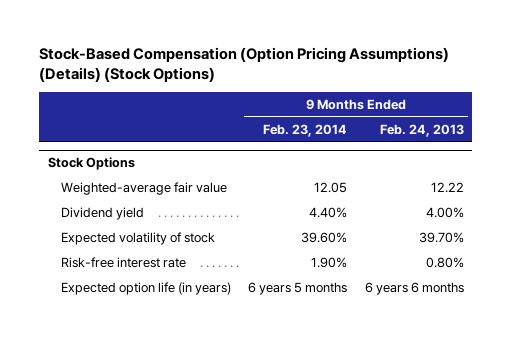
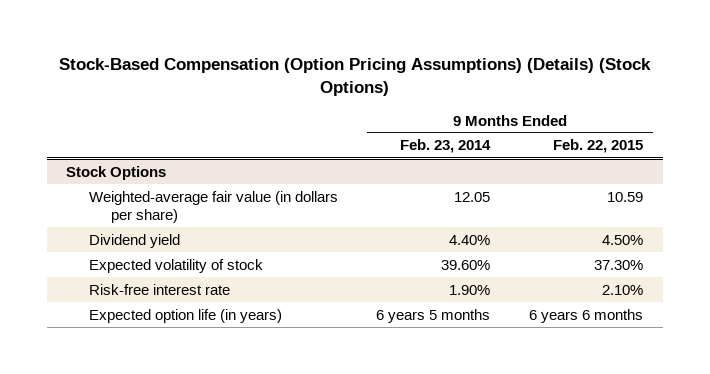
[379,123,464,137] Feb. 24, 2013 -> none
none -> [553,139,644,154] Feb. 22, 2015
[60,181,227,195] Weighted-average fair value -> [88,190,338,223] Weighted-average fair value (in dollars per share)

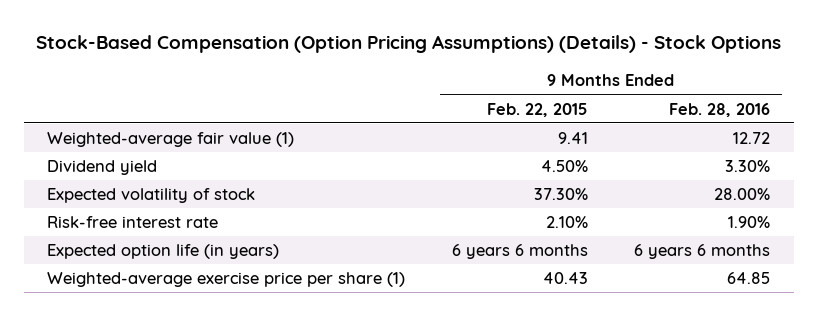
[58,58,651,97] Stock-Based Compensation (Option Pricing Assumptions) (Details) (Stock Options) -> [35,35,781,54] Stock-Based Compensation (Option Pricing Assumptions) (Details) - Stock Options
[400,139,492,154] Feb. 23, 2014 -> none
none -> [669,102,771,117] Feb. 28, 2016
[66,165,167,180] Stock Options -> none
[88,190,338,223] Weighted-average fair value (in dollars per share) -> [46,132,294,148] Weighted-average fair value (1)
[607,191,644,202] 10.59 -> [557,132,588,145] 9.41
none -> [46,272,405,288] Weighted-average exercise price per share (1)

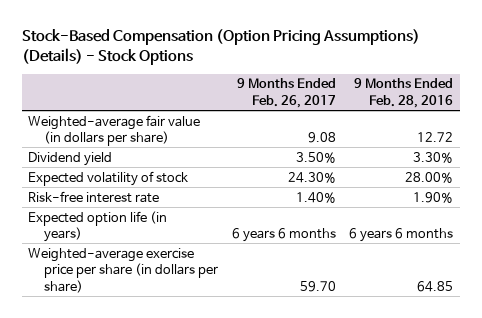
[486,102,588,117] Feb. 22, 2015 -> none
none -> [236,78,336,108] 9 Months Ended Feb. 26, 2017
[46,132,294,148] Weighted-average fair value (1) -> [28,114,201,147] Weighted-average fair value (in dollars per share)
[46,272,405,288] Weighted-average exercise price per share (1) -> [28,247,219,293] Weighted-average exercise price per share (in dollars per share)

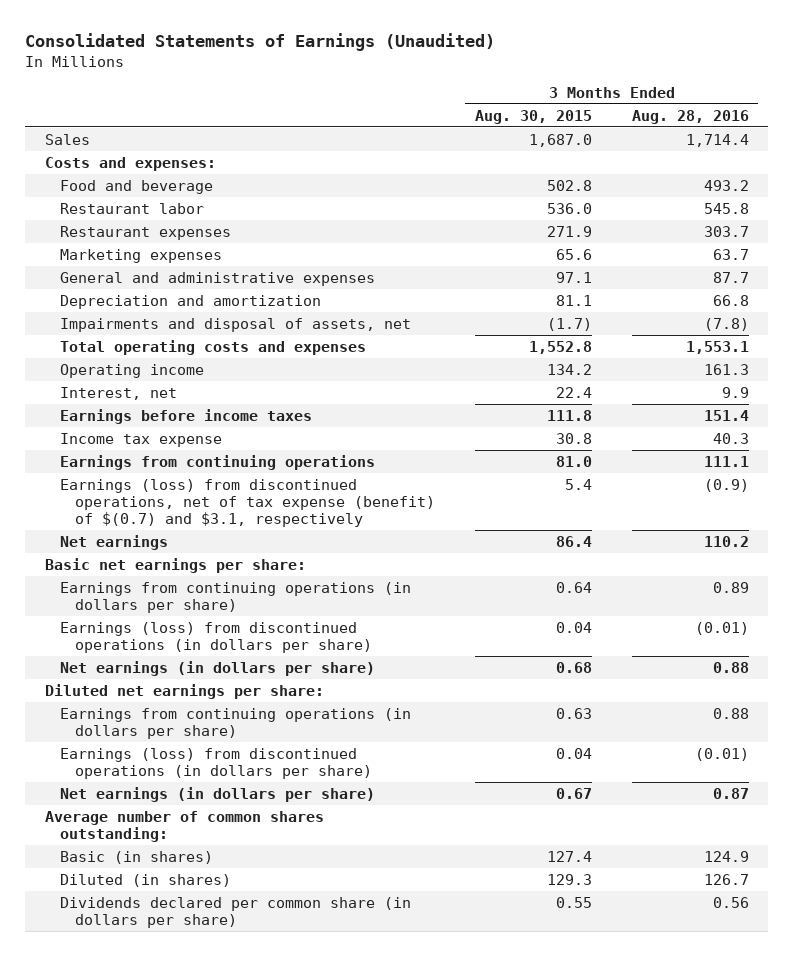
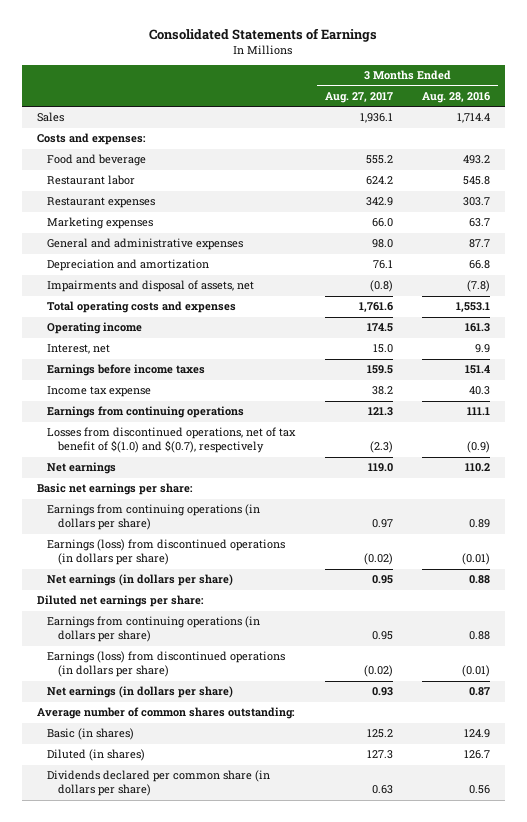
[25,33,496,52] Consolidated Statements of Earnings (Unaudited) -> [149,28,378,43] Consolidated Statements of Earnings
[474,109,592,124] Aug. 30, 2015 -> none
none -> [324,92,393,104] Aug. 27, 2017
[60,478,436,528] Earnings (loss) from discontinued operations, net of tax expense (benefit) of $(0.7) and $3.1, respectively -> [47,427,297,454] Losses from discontinued operations, net of tax benefit of $(1.0) and $(0.7), respectively

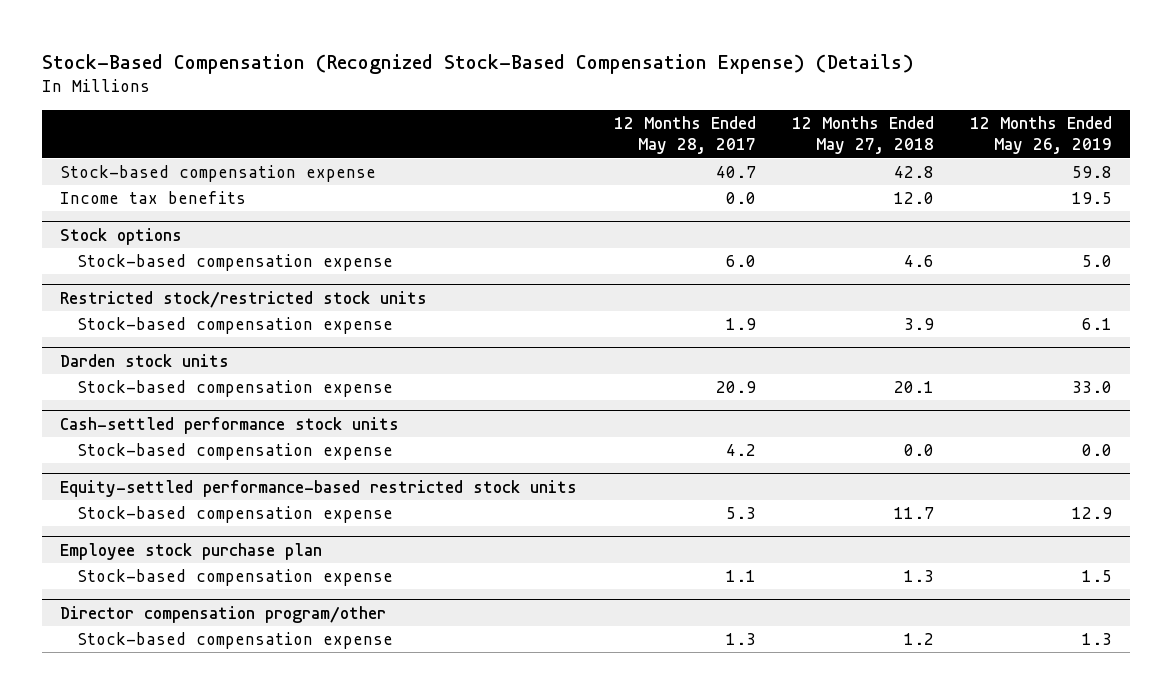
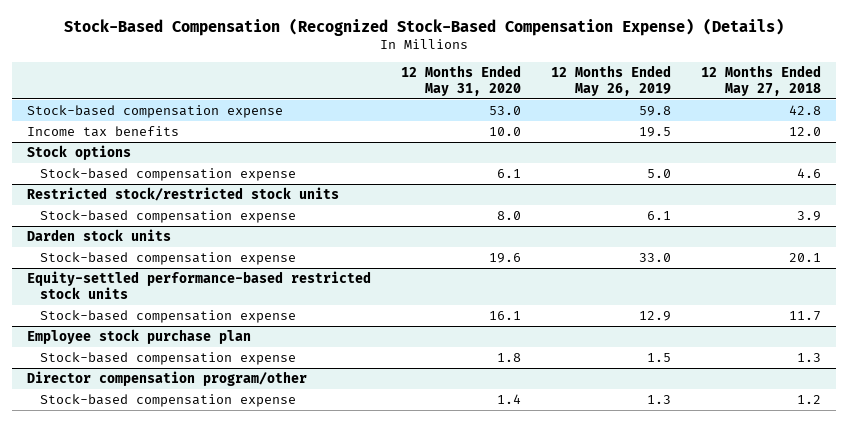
[613,115,756,155] 12 Months Ended May 28, 2017 -> none
none -> [401,65,522,96] 12 Months Ended May 31, 2020
[60,416,400,434] Cash-settled performance stock units -> none
[77,443,394,461] Stock-based compensation expense -> none

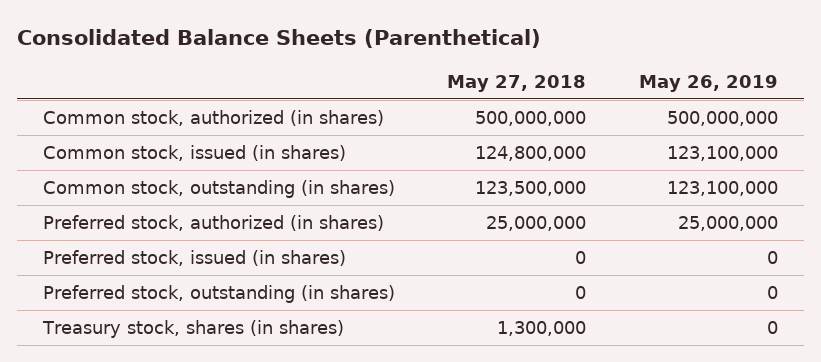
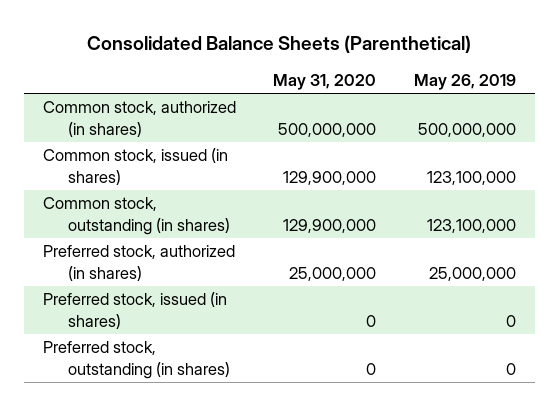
[447,74,587,92] May 27, 2018 -> none
none -> [273,73,377,90] May 31, 2020
[42,320,345,339] Treasury stock, shares (in shares) -> none

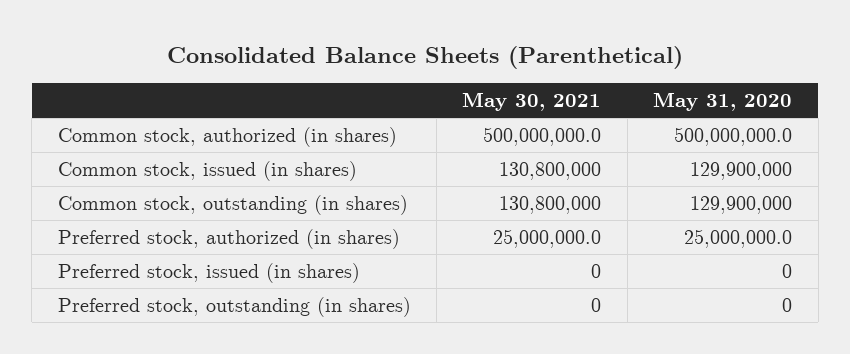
[413,73,516,90] May 26, 2019 -> none
none -> [462,92,602,112] May 30, 2021
[278,122,377,137] 500,000,000 -> [674,126,793,146] 500,000,000.0
[289,266,377,281] 25,000,000 -> [684,228,793,248] 25,000,000.0

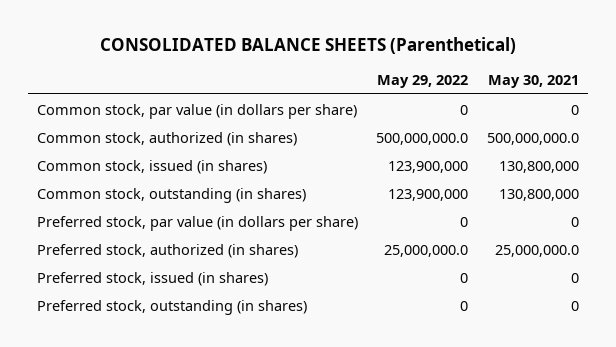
[166,46,683,70] Consolidated Balance Sheets (Parenthetical) -> [99,36,516,54] CONSOLIDATED BALANCE SHEETS (Parenthetical)
[653,92,793,112] May 31, 2020 -> none
none -> [377,74,469,88] May 29, 2022
none -> [36,103,357,119] Common stock, par value (in dollars per share)
none -> [36,215,358,231] Preferred stock, par value (in dollars per share)

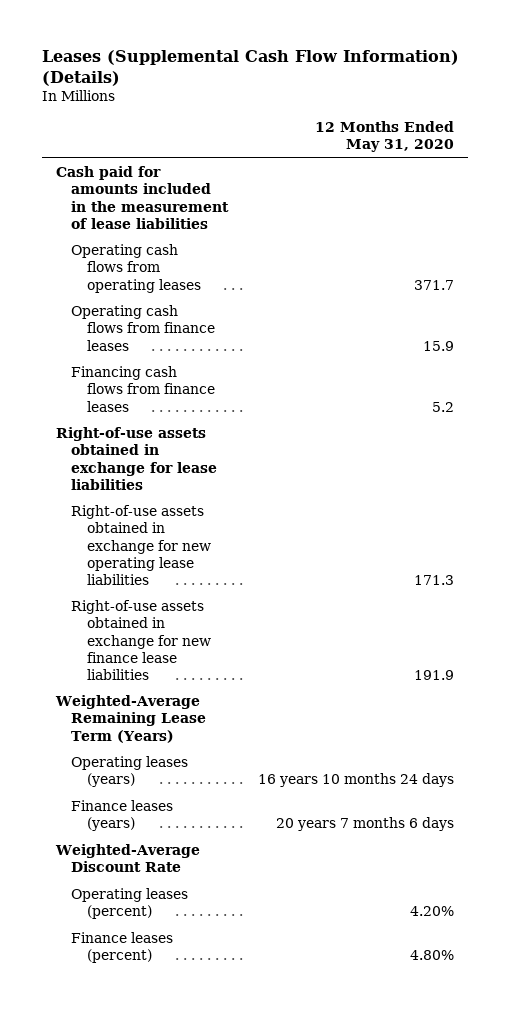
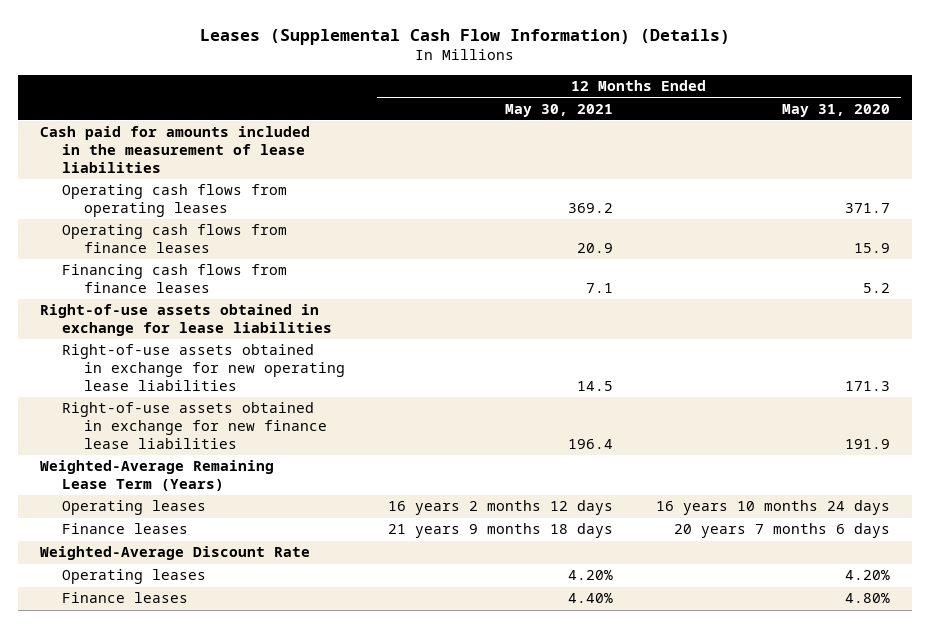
none -> [505,103,614,117] May 30, 2021
[71,756,189,788] Operating leases (years) -> [62,500,207,516] Operating leases
[71,800,174,832] Finance leases (years) -> [62,523,189,535] Finance leases
[71,888,189,920] Operating leases (percent) -> [62,569,207,585] Operating leases
[71,932,174,964] Finance leases (percent) -> [62,592,189,604] Finance leases

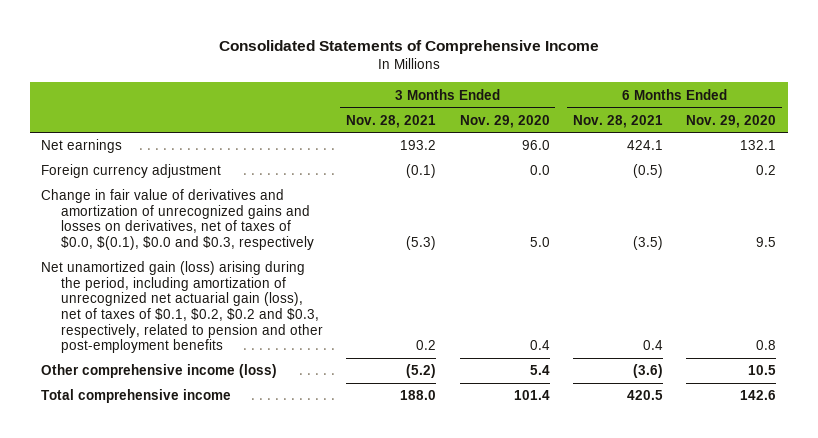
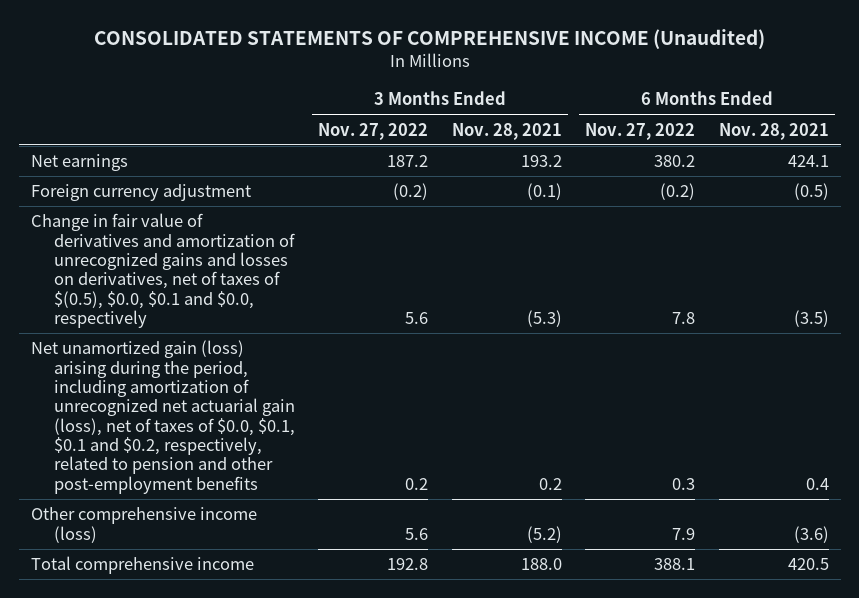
[218,39,599,54] Consolidated Statements of Comprehensive Income -> [93,28,765,49] CONSOLIDATED STATEMENTS OF COMPREHENSIVE INCOME (Unaudited)
[459,114,550,128] Nov. 29, 2020 -> none
[686,114,777,128] Nov. 29, 2020 -> none
none -> [318,122,429,140] Nov. 27, 2022
none -> [585,122,696,140] Nov. 27, 2022
[41,189,314,251] Change in fair value of derivatives and amortization of unrecognized gains and losses on derivatives, net of taxes of $0.0, $(0.1), $0.0 and $0.3, respectively -> [30,213,295,329] Change in fair value of derivatives and amortization of unrecognized gains and losses on derivatives, net of taxes of $(0.5), $0.0, $0.1 and $0.0, respectively
[41,261,323,354] Net unamortized gain (loss) arising during the period, including amortization of unrecognized net actuarial gain (loss), net of taxes of $0.1, $0.2, $0.2 and $0.3, respectively, related to pension and other post-employment benefits -> [30,340,295,494] Net unamortized gain (loss) arising during the period, including amortization of unrecognized net actuarial gain (loss), net of taxes of $0.0, $0.1, $0.1 and $0.2, respectively, related to pension and other post-employment benefits

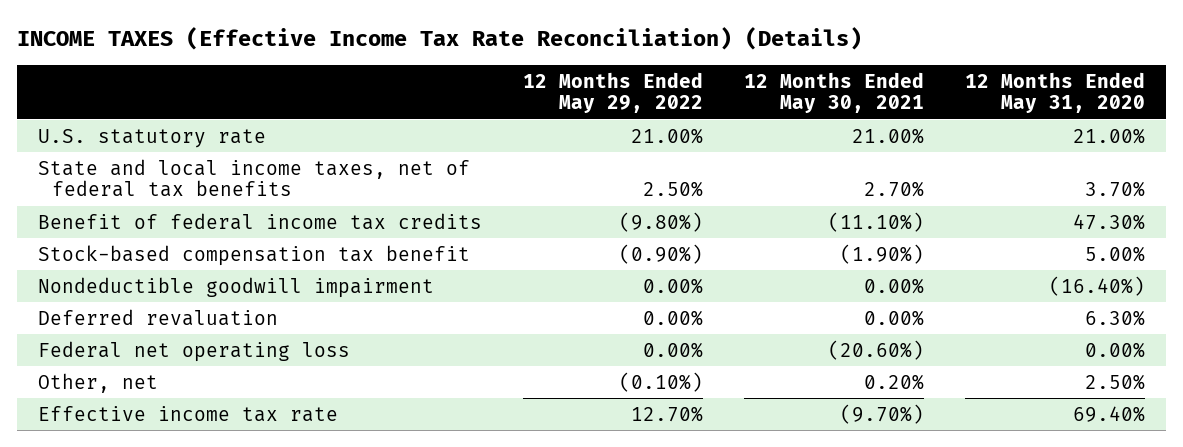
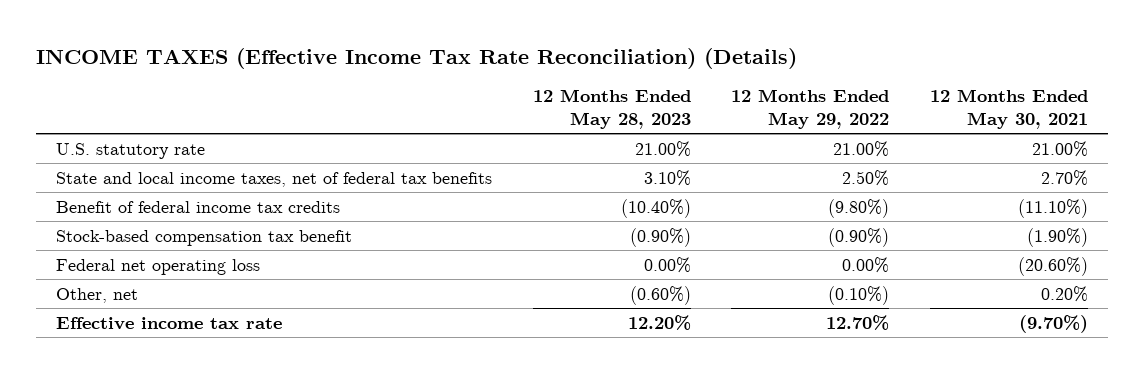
[964,71,1145,114] 12 Months Ended May 31, 2020 -> none
none -> [532,89,691,130] 12 Months Ended May 28, 2023
[37,276,434,298] Nondeductible goodwill impairment -> none
[37,308,278,326] Deferred revaluation -> none

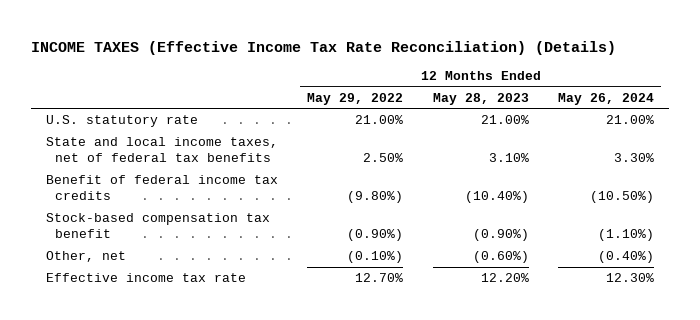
[929,89,1088,130] 12 Months Ended May 30, 2021 -> none
none -> [558,92,655,105] May 26, 2024
[56,258,261,275] Federal net operating loss -> none

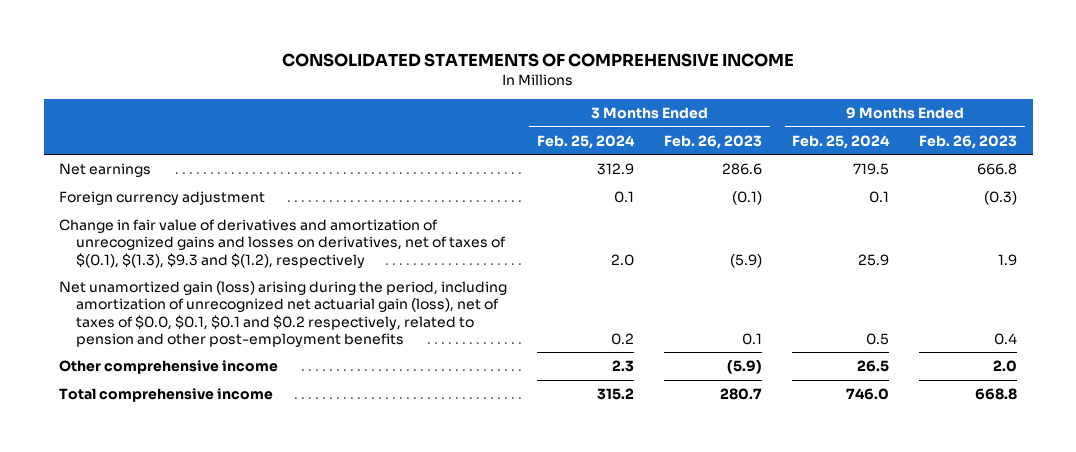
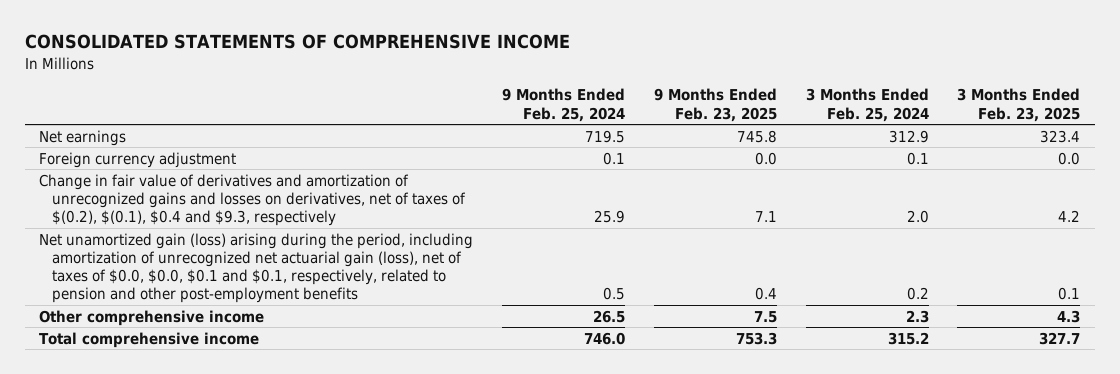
[664,134,763,149] Feb. 26, 2023 -> none
[919,134,1018,149] Feb. 26, 2023 -> none
none -> [653,88,777,122] 9 Months Ended Feb. 23, 2025
none -> [957,88,1081,122] 3 Months Ended Feb. 23, 2025
[58,218,507,268] Change in fair value of derivatives and amortization of unrecognized gains and losses on derivatives, net of taxes of $(0.1), $(1.3), $9.3 and $(1.2), respectively -> [39,173,467,226] Change in fair value of derivatives and amortization of unrecognized gains and losses on derivatives, net of taxes of $(0.2), $(0.1), $0.4 and $9.3, respectively
[58,280,507,347] Net unamortized gain (loss) arising during the period, including amortization of unrecognized net actuarial gain (loss), net of taxes of $0.0, $0.1, $0.1 and $0.2 respectively, related to pension and other post-employment benefits -> [39,232,474,304] Net unamortized gain (loss) arising during the period, including amortization of unrecognized net actuarial gain (loss), net of taxes of $0.0, $0.0, $0.1 and $0.1, respectively, related to pension and other post-employment benefits

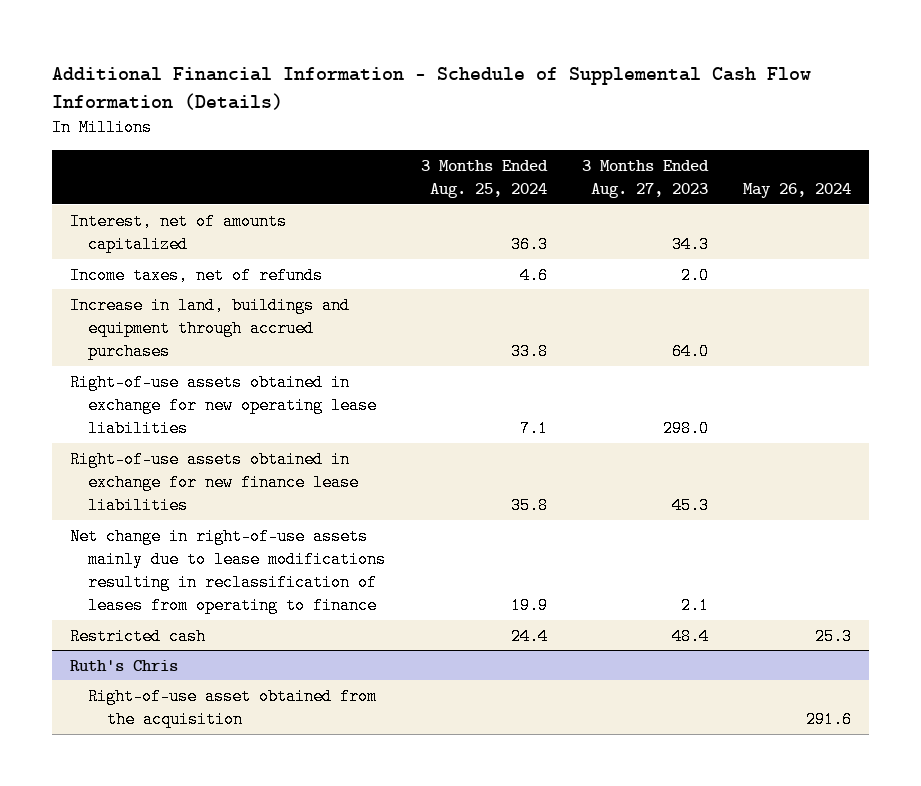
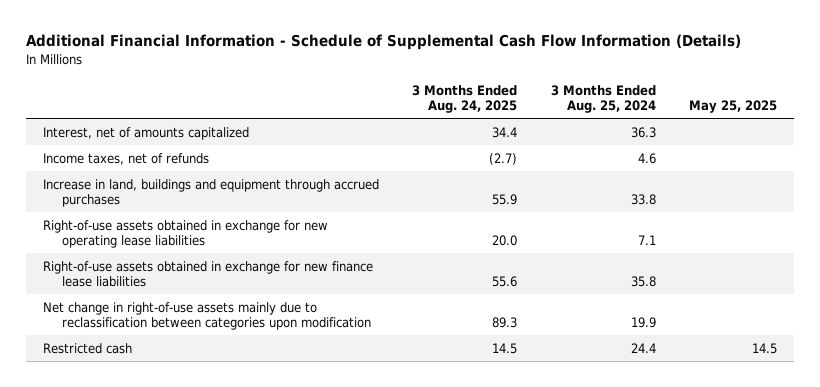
[582,160,710,199] 3 Months Ended Aug. 27, 2023 -> none
[743,183,852,199] May 26, 2024 -> none
none -> [412,84,518,114] 3 Months Ended Aug. 24, 2025
none -> [689,100,778,114] May 25, 2025
[69,527,387,614] Net change in right-of-use assets mainly due to lease modifications resulting in reclassification of leases from operating to finance -> [42,301,372,330] Net change in right-of-use assets mainly due to reclassification between categories upon modification
[69,659,178,671] Ruth's Chris -> none
[88,687,378,728] Right-of-use asset obtained from the acquisition -> none

